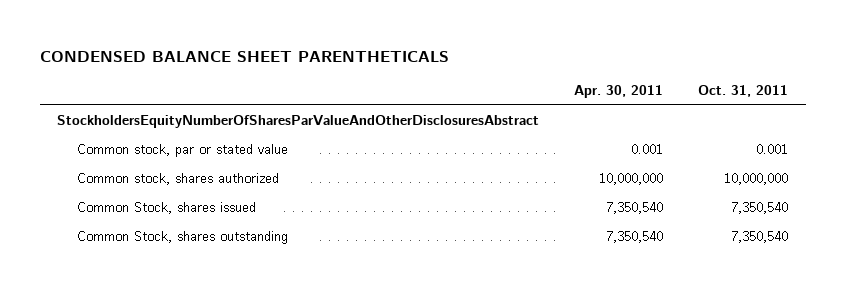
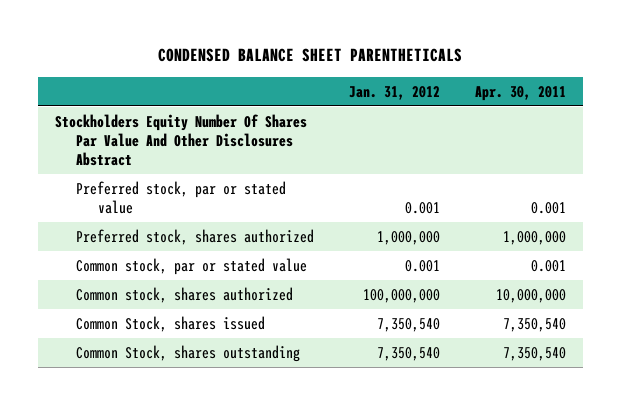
[698,85,789,98] Oct. 31, 2011 -> none
none -> [349,85,441,100] Jan. 31, 2012
[57,115,540,129] StockholdersEquityNumberOfSharesParValueAndOtherDisclosuresAbstract -> [55,113,308,166] Stockholders Equity Number Of Shares Par Value And Other Disclosures Abstract
none -> [76,180,287,214] Preferred stock, par or stated value
none -> [76,228,315,245] Preferred stock, shares authorized

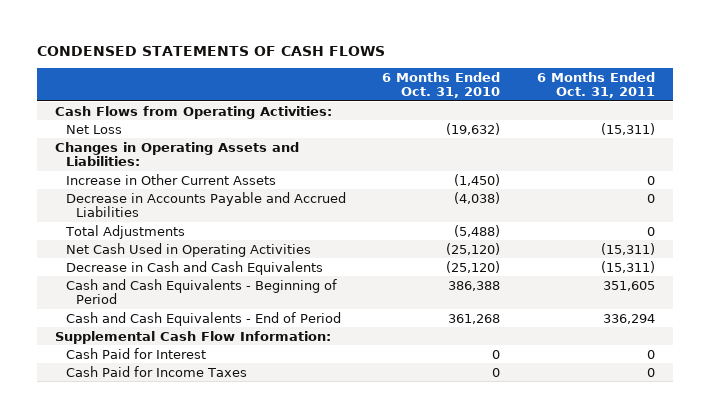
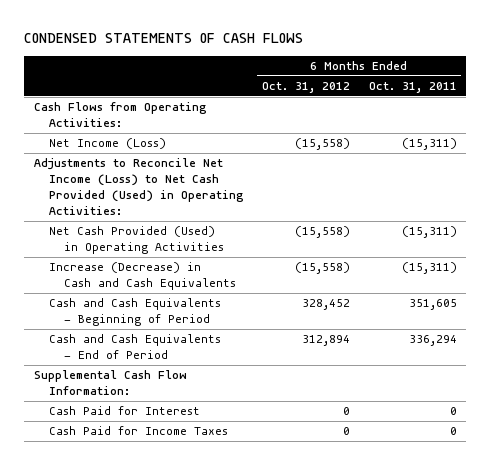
[382,71,501,99] 6 Months Ended Oct. 31, 2010 -> none
none -> [261,81,350,93] Oct. 31, 2012
[54,141,299,167] Changes in Operating Assets and Liabilities: -> none
[65,173,276,185] Increase in Other Current Assets -> none
[65,191,346,218] Decrease in Accounts Payable and Accrued Liabilities -> none
[64,224,185,239] Total Adjustments -> none
[65,124,122,134] Net Loss -> [48,138,166,150] Net Income (Loss)
none -> [33,158,244,215] Adjustments to Reconcile Net Income (Loss) to Net Cash Provided (Used) in Operating Activities:
[65,242,311,257] Net Cash Used in Operating Activities -> [48,226,224,255] Net Cash Provided (Used) in Operating Activities
[65,260,323,275] Decrease in Cash and Cash Equivalents -> [48,262,236,291] Increase (Decrease) in Cash and Cash Equivalents

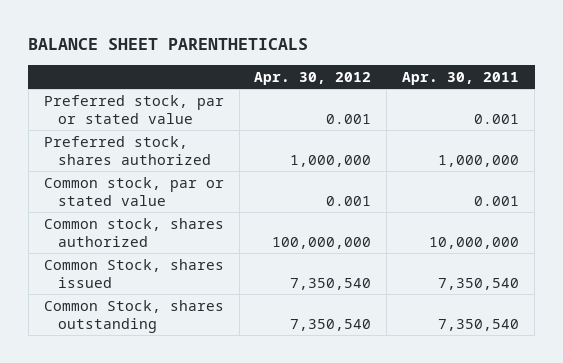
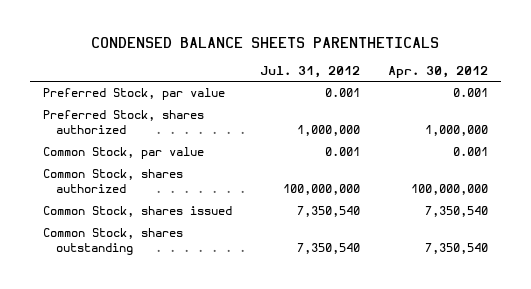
[28,38,309,51] BALANCE SHEET PARENTHETICALS -> [91,36,440,48] CONDENSED BALANCE SHEETS PARENTHETICALS
[402,71,520,85] Apr. 30, 2011 -> none
none -> [259,66,360,79] Jul. 31, 2012
[43,94,224,124] Preferred stock, par or stated value -> [43,88,226,101] Preferred Stock, par value
[43,135,212,165] Preferred stock, shares authorized -> [43,110,205,135] Preferred Stock, shares authorized
[43,176,224,206] Common stock, par or stated value -> [43,147,205,160] Common Stock, par value
[43,217,224,247] Common stock, shares authorized -> [43,169,184,194] Common Stock, shares authorized

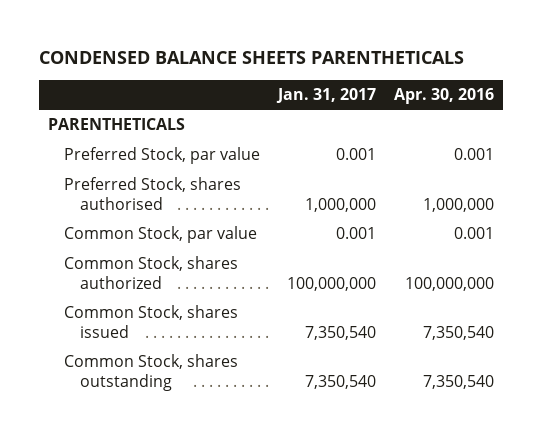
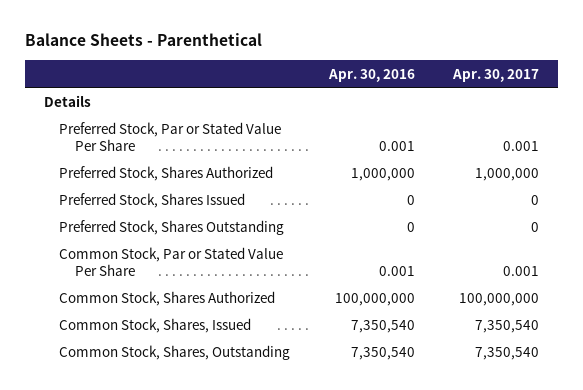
[39,50,465,64] CONDENSED BALANCE SHEETS PARENTHETICALS -> [25,33,263,47] Balance Sheets - Parenthetical
[276,88,377,104] Jan. 31, 2017 -> none
none -> [451,68,539,82] Apr. 30, 2017
[48,118,186,131] PARENTHETICALS -> none
none -> [44,94,92,107] Details
[64,147,261,165] Preferred Stock, par value -> [59,121,282,151] Preferred Stock, Par or Stated Value Per Share
[64,177,242,211] Preferred Stock, shares authorised -> [59,165,274,181] Preferred Stock, Shares Authorized
none -> [59,192,246,208] Preferred Stock, Shares Issued
none -> [59,219,285,235] Preferred Stock, Shares Outstanding
[64,226,258,244] Common Stock, par value -> [59,246,284,276] Common Stock, Par or Stated Value Per Share
[64,256,239,290] Common Stock, shares authorized -> [59,290,276,306] Common Stock, Shares Authorized
[64,305,239,339] Common Stock, shares issued -> [59,317,252,333] Common Stock, Shares, Issued
[64,354,239,392] Common Stock, shares outstanding -> [59,344,291,360] Common Stock, Shares, Outstanding

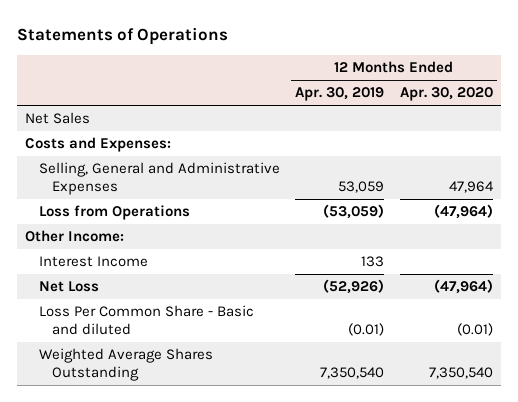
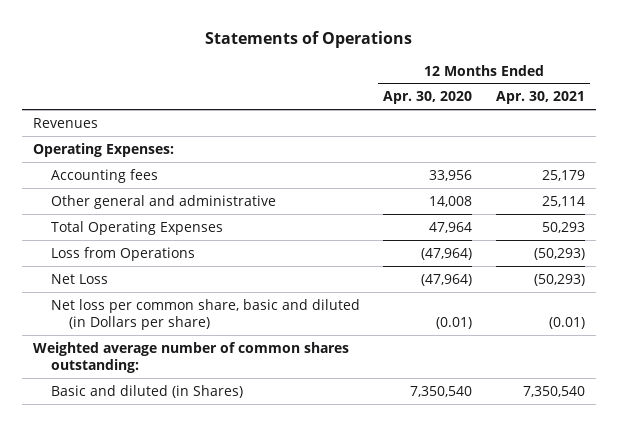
[295,87,385,102] Apr. 30, 2019 -> none
none -> [495,91,585,105] Apr. 30, 2021
[25,137,172,153] Costs and Expenses: -> none
[25,112,91,125] Net Sales -> [33,117,99,128] Revenues
none -> [33,142,175,157] Operating Expenses:
none -> [51,168,159,183] Accounting fees
none -> [51,194,277,209] Other general and administrative
[38,162,280,195] Selling, General and Administrative Expenses -> [51,220,224,235] Total Operating Expenses
[25,230,125,243] Other Income: -> none
[38,256,148,268] Interest Income -> none
[38,305,254,335] Loss Per Common Share - Basic and diluted -> [51,298,361,331] Net loss per common share, basic and diluted (in Dollars per share)
none -> [33,341,350,374] Weighted average number of common shares outstanding:
[38,348,213,381] Weighted Average Shares Outstanding -> [51,384,244,398] Basic and diluted (in Shares)

